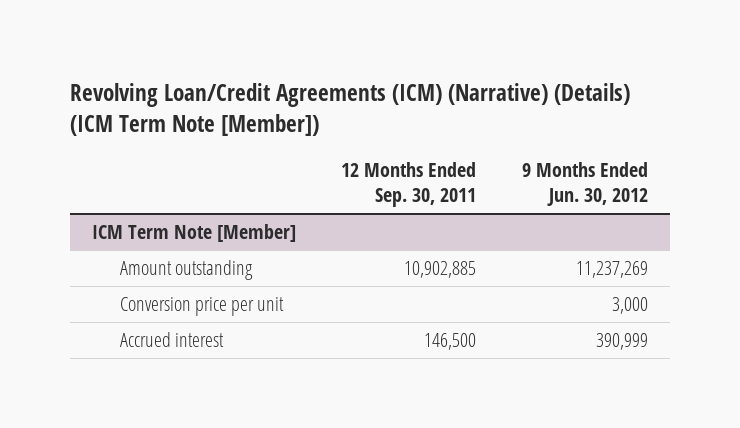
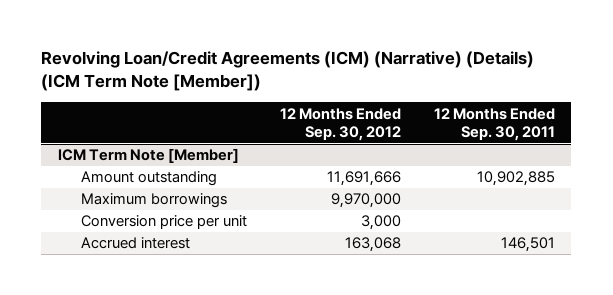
[521,162,648,207] 9 Months Ended Jun. 30, 2012 -> none
none -> [279,107,401,141] 12 Months Ended Sep. 30, 2012
none -> [80,193,227,209] Maximum borrowings
[424,332,477,350] 146,500 -> [500,237,555,253] 146,501

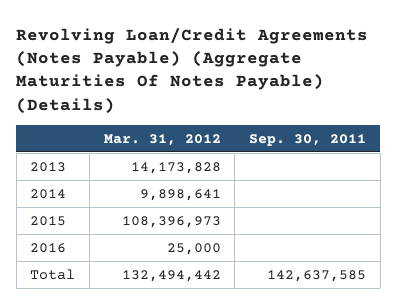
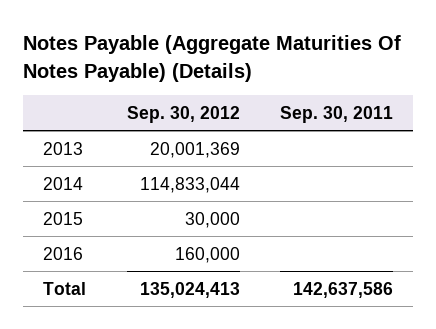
[16,27,369,114] Revolving Loan/Credit Agreements (Notes Payable) (Aggregate Maturities Of Notes Payable) (Details) -> [23,35,402,82] Notes Payable (Aggregate Maturities Of Notes Payable) (Details)
[103,133,221,146] Mar. 31, 2012 -> none
none -> [126,105,240,123] Sep. 30, 2012
[267,270,367,283] 142,637,585 -> [293,281,394,298] 142,637,586

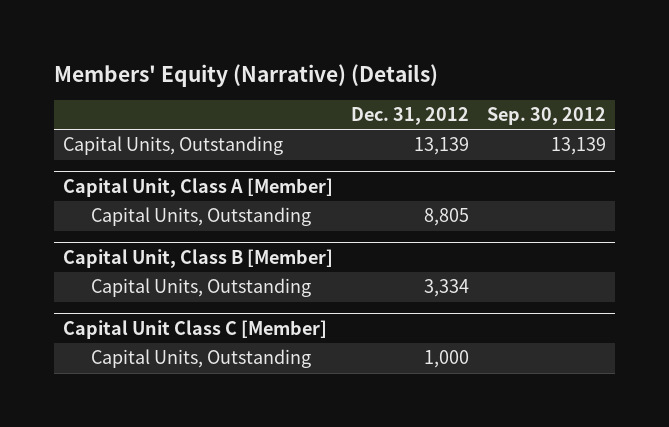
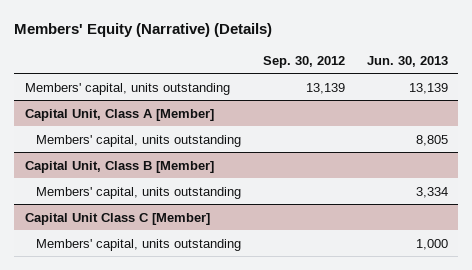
[350,107,469,126] Dec. 31, 2012 -> none
none -> [366,55,448,67] Jun. 30, 2013
[62,136,283,156] Capital Units, Outstanding -> [24,82,230,95] Members' capital, units outstanding
[90,207,311,227] Capital Units, Outstanding -> [36,134,242,147] Members' capital, units outstanding
[90,278,311,298] Capital Units, Outstanding -> [36,186,242,199] Members' capital, units outstanding
[90,349,311,369] Capital Units, Outstanding -> [36,238,242,251] Members' capital, units outstanding

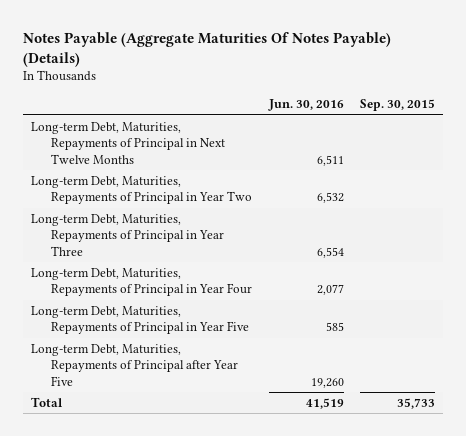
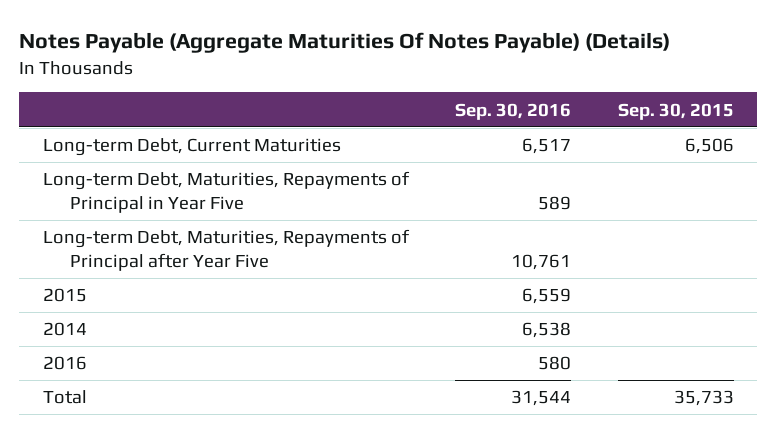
[267,99,344,112] Jun. 30, 2016 -> none
none -> [455,102,572,120] Sep. 30, 2016
[31,121,226,164] Long-term Debt, Maturities, Repayments of Principal in Next Twelve Months -> none
[31,175,253,205] Long-term Debt, Maturities, Repayments of Principal in Year Two -> none
[31,213,225,256] Long-term Debt, Maturities, Repayments of Principal in Year Three -> none
[31,267,253,297] Long-term Debt, Maturities, Repayments of Principal in Year Four -> none
none -> [42,138,341,157] Long-term Debt, Current Maturities
none -> [42,288,87,303] 2015
none -> [42,322,87,337] 2014
none -> [42,356,87,371] 2016

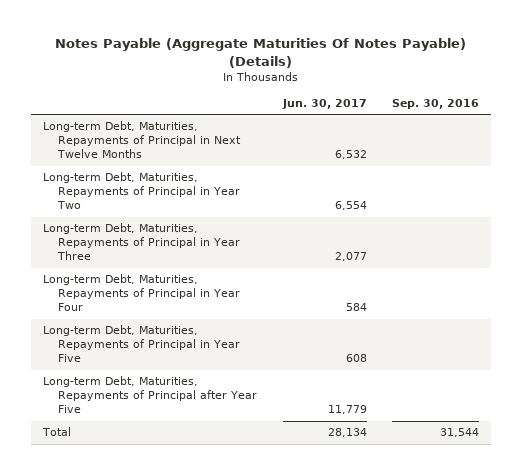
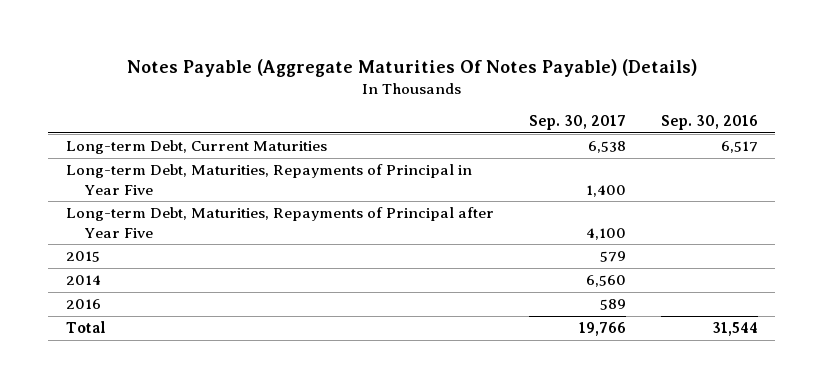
[281,99,367,110] Jun. 30, 2017 -> none
none -> [528,115,626,131] Sep. 30, 2017
[43,121,242,159] Long-term Debt, Maturities, Repayments of Principal in Next Twelve Months -> none
[43,172,241,210] Long-term Debt, Maturities, Repayments of Principal in Year Two -> none
[43,223,241,261] Long-term Debt, Maturities, Repayments of Principal in Year Three -> none
[43,274,241,312] Long-term Debt, Maturities, Repayments of Principal in Year Four -> none
none -> [65,140,327,155] Long-term Debt, Current Maturities
none -> [65,251,100,263] 2015
none -> [65,275,101,286] 2014
none -> [65,299,101,310] 2016

